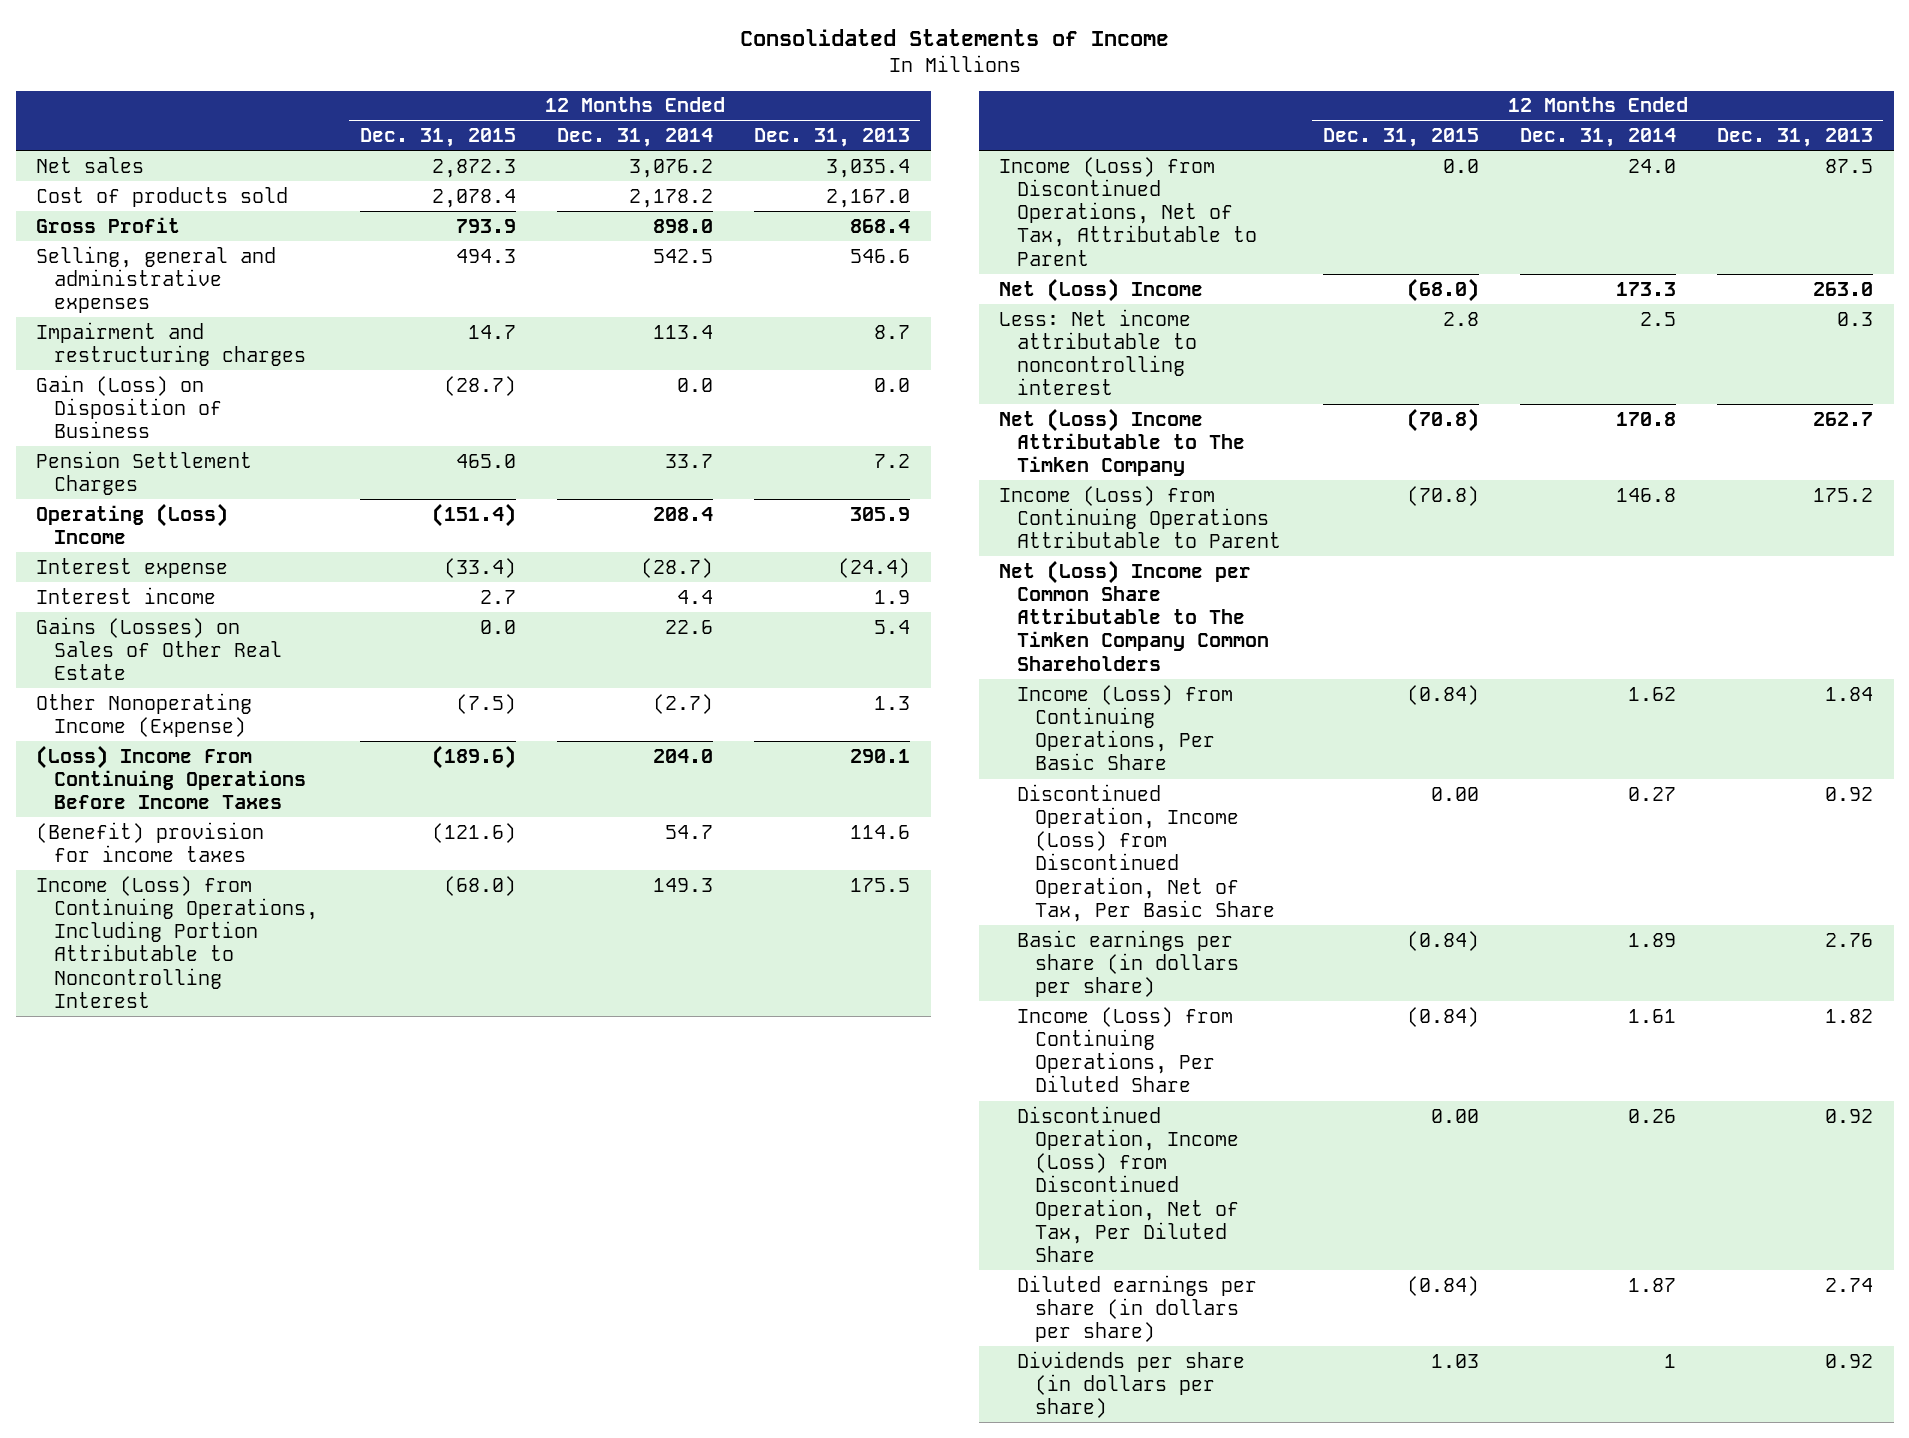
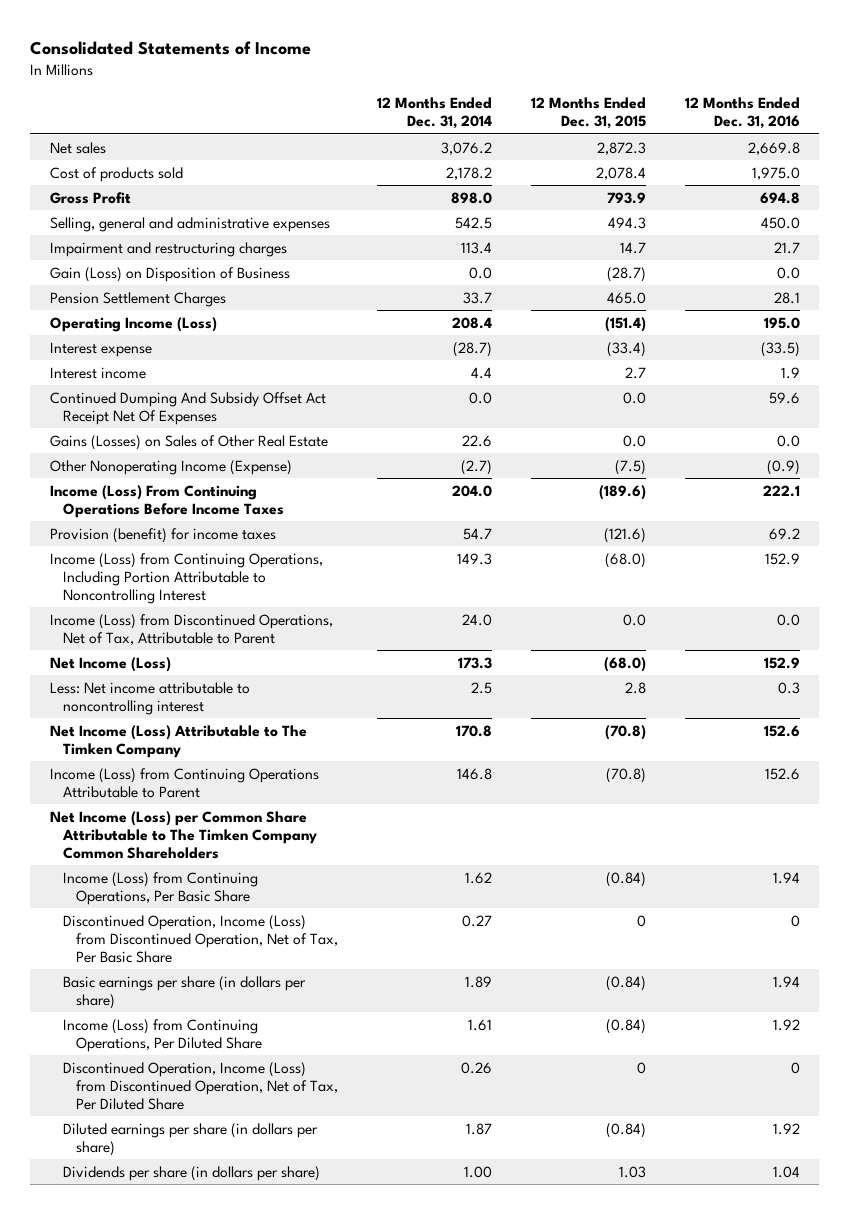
[753,128,910,148] Dec. 31, 2013 -> none
none -> [684,97,800,130] 12 Months Ended Dec. 31, 2016
[36,502,229,544] Operating (Loss) Income -> [49,316,217,332] Operating Income (Loss)
none -> [49,391,326,425] Continued Dumping And Subsidy Offset Act Receipt Net Of Expenses
[36,744,307,810] (Loss) Income From Continuing Operations Before Income Taxes -> [49,484,284,518] Income (Loss) From Continuing Operations Before Income Taxes
[36,821,265,862] (Benefit) provision for income taxes -> [49,527,276,543] Provision (benefit) for income taxes
[999,277,1204,302] Net (Loss) Income -> [49,656,171,672] Net Income (Loss)
[999,407,1246,477] Net (Loss) Income Attributable to The Timken Company -> [49,724,307,758] Net Income (Loss) Attributable to The Timken Company
[999,559,1270,671] Net (Loss) Income per Common Share Attributable to The Timken Company Common Shareholders -> [49,810,317,859] Net Income (Loss) per Common Share Attributable to The Timken Company Common Shareholders
[1430,786,1479,801] 0.00 -> [636,914,646,927] 0
[1430,1108,1479,1123] 0.00 -> [636,1061,646,1074] 0
[1663,1353,1676,1368] 1 -> [463,1165,492,1178] 1.00

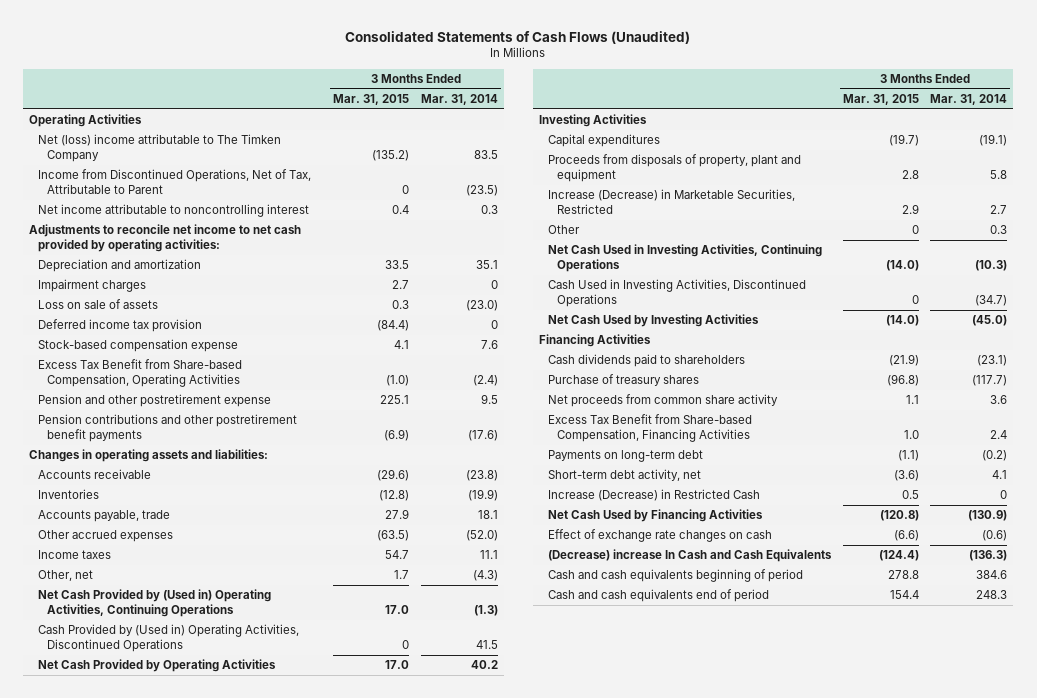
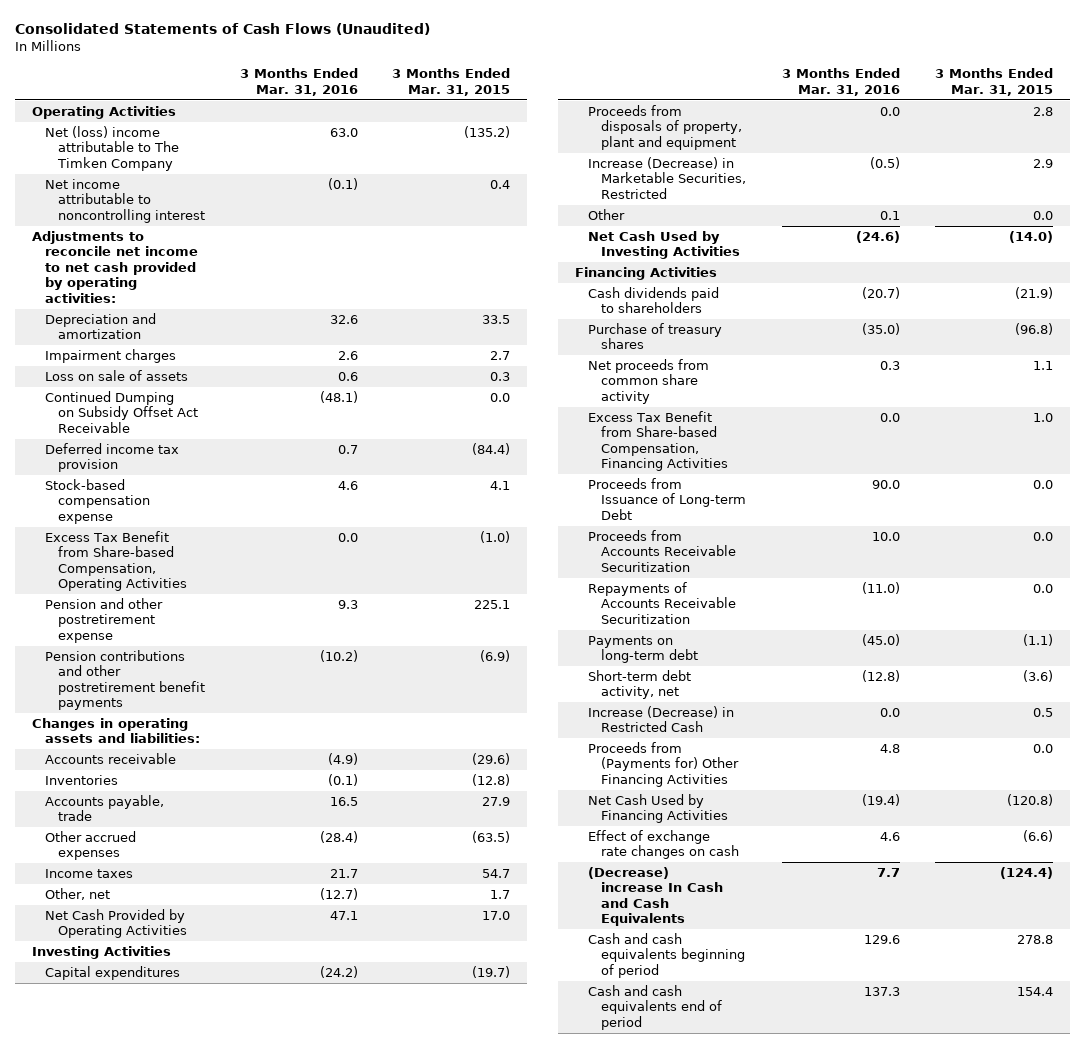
[420,93,498,105] Mar. 31, 2014 -> none
none -> [239,68,358,96] 3 Months Ended Mar. 31, 2016
[38,169,312,194] Income from Discontinued Operations, Net of Tax, Attributable to Parent -> none
none -> [45,390,199,433] Continued Dumping on Subsidy Offset Act Receivable
[38,589,272,617] Net Cash Provided by (Used in) Operating Activities, Continuing Operations -> none
[38,624,300,652] Cash Provided by (Used in) Operating Activities, Discontinued Operations -> none
[547,244,822,272] Net Cash Used in Investing Activities, Continuing Operations -> none
[547,279,806,307] Cash Used in Investing Activities, Discontinued Operations -> none
[911,225,919,235] 0 -> [1032,210,1053,220] 0.0
none -> [588,477,747,520] Proceeds from Issuance of Long-term Debt
none -> [588,529,737,572] Proceeds from Accounts Receivable Securitization
none -> [588,581,737,624] Repayments of Accounts Receivable Securitization
none -> [588,741,740,787] Proceeds from (Payments for) Other Financing Activities

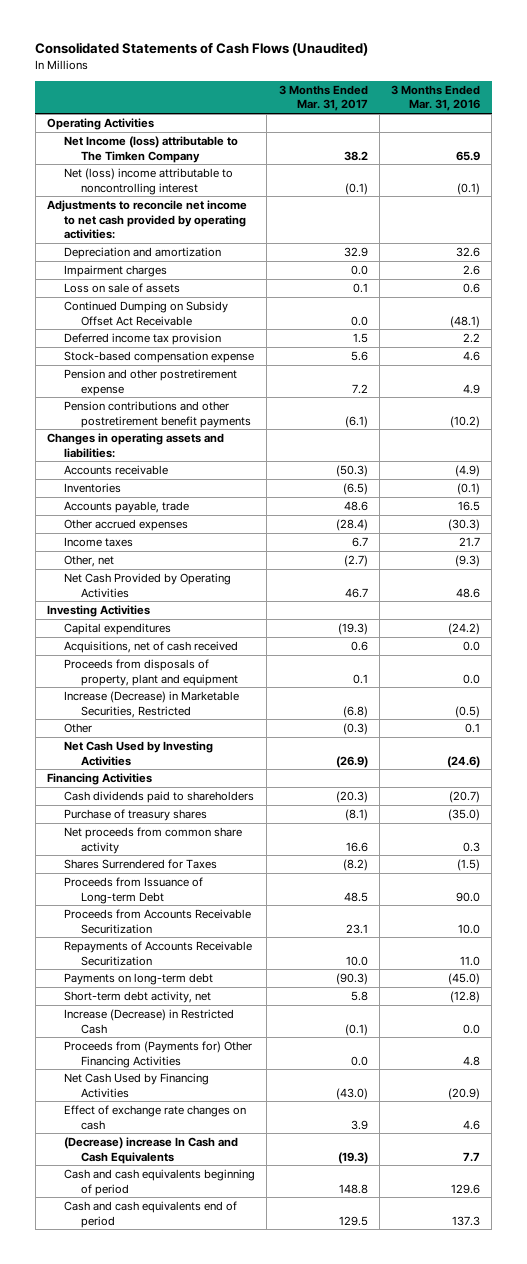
[391,68,510,96] 3 Months Ended Mar. 31, 2015 -> none
none -> [278,85,368,112] 3 Months Ended Mar. 31, 2017
[45,125,180,171] Net (loss) income attributable to The Timken Company -> [64,136,239,163] Net Income (loss) attributable to The Timken Company
[329,127,358,137] 63.0 -> [456,150,481,161] 65.9
[45,178,206,223] Net income attributable to noncontrolling interest -> [64,168,234,195] Net (loss) income attributable to noncontrolling interest
[337,444,358,454] 0.7 -> [463,333,481,344] 2.2
[45,530,188,592] Excess Tax Benefit from Share-based Compensation, Operating Activities -> none
[337,599,358,609] 9.3 -> [463,383,481,394] 4.9
[319,830,358,843] (28.4) -> [448,519,481,532] (30.3)
[319,887,358,900] (12.7) -> [455,555,481,568] (9.3)
[329,910,358,920] 47.1 -> [456,587,481,598] 48.6
none -> [64,641,239,654] Acquisitions, net of cash received
[588,410,729,472] Excess Tax Benefit from Share-based Compensation, Financing Activities -> none
none -> [64,859,218,870] Shares Surrendered for Taxes
[862,581,901,594] (11.0) -> [460,955,481,966] 11.0
[862,793,901,806] (19.4) -> [448,1087,481,1100] (20.9)

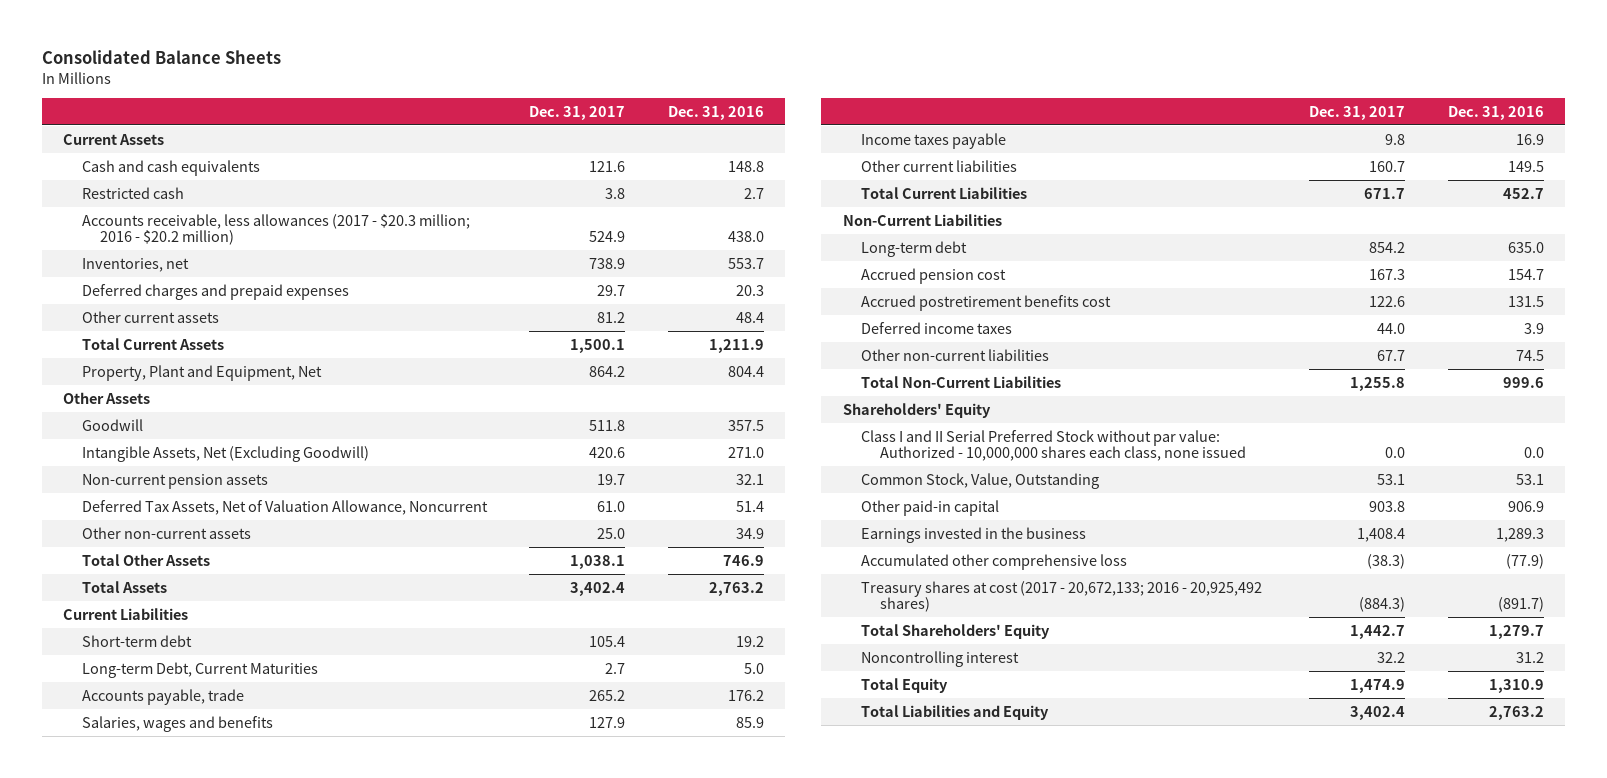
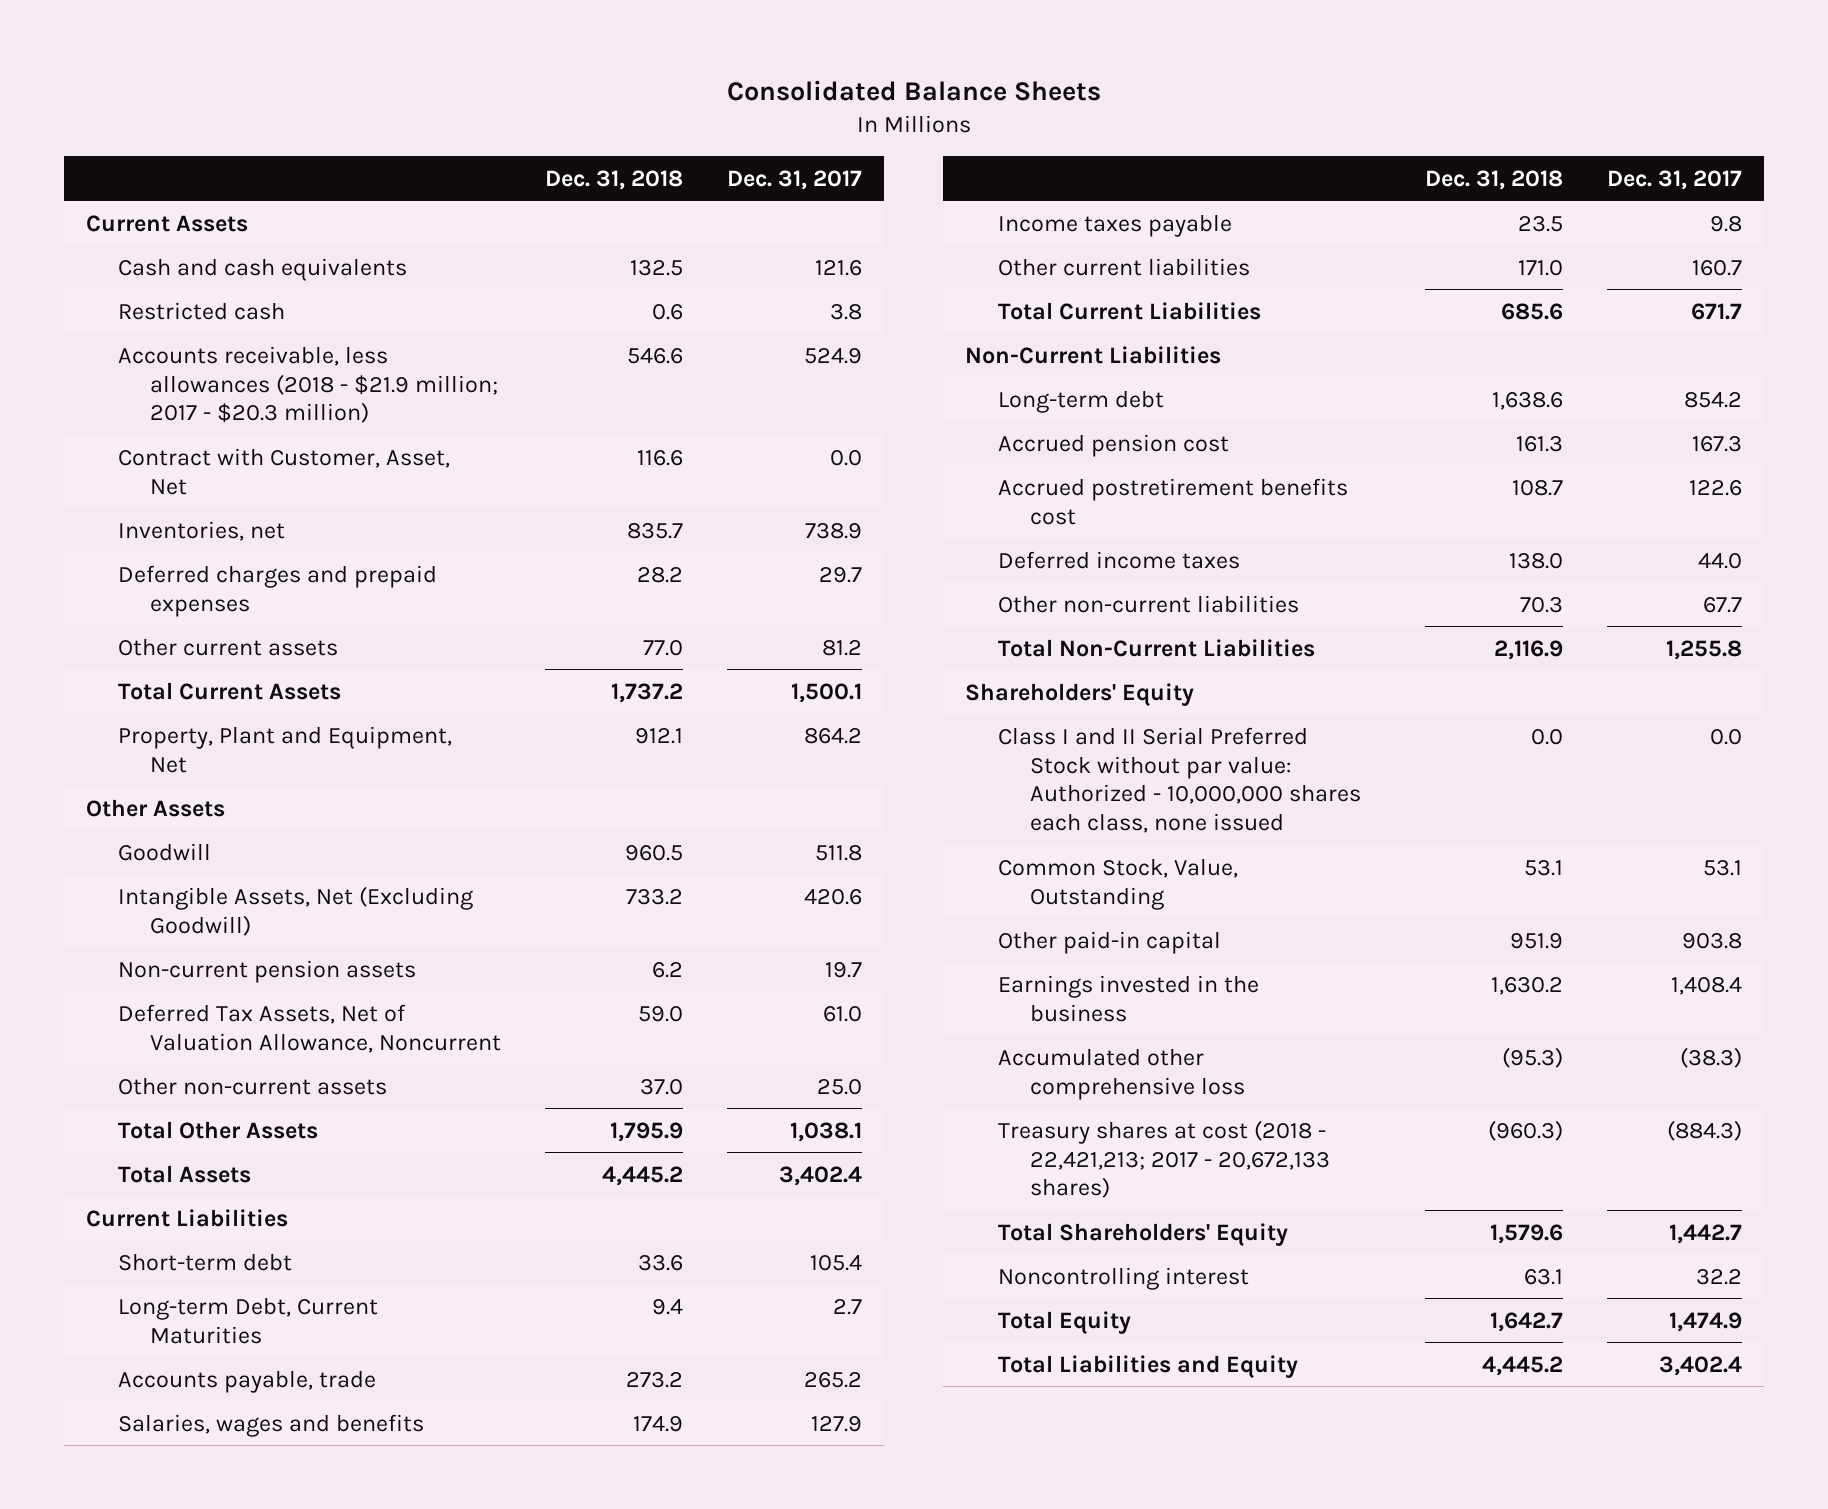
[667,105,764,120] Dec. 31, 2016 -> none
none -> [545,169,684,190] Dec. 31, 2018
[81,213,470,246] Accounts receivable, less allowances (2017 - $20.3 million; 2016 - $20.2 million) -> [118,345,499,424] Accounts receivable, less allowances (2018 - $21.9 million; 2017 - $20.3 million)
none -> [118,447,451,495] Contract with Customer, Asset, Net
[861,580,1263,613] Treasury shares at cost (2017 - 20,672,133; 2016 - 20,925,492 shares) -> [997,1119,1331,1199] Treasury shares at cost (2018 - 22,421,213; 2017 - 20,672,133 shares)

